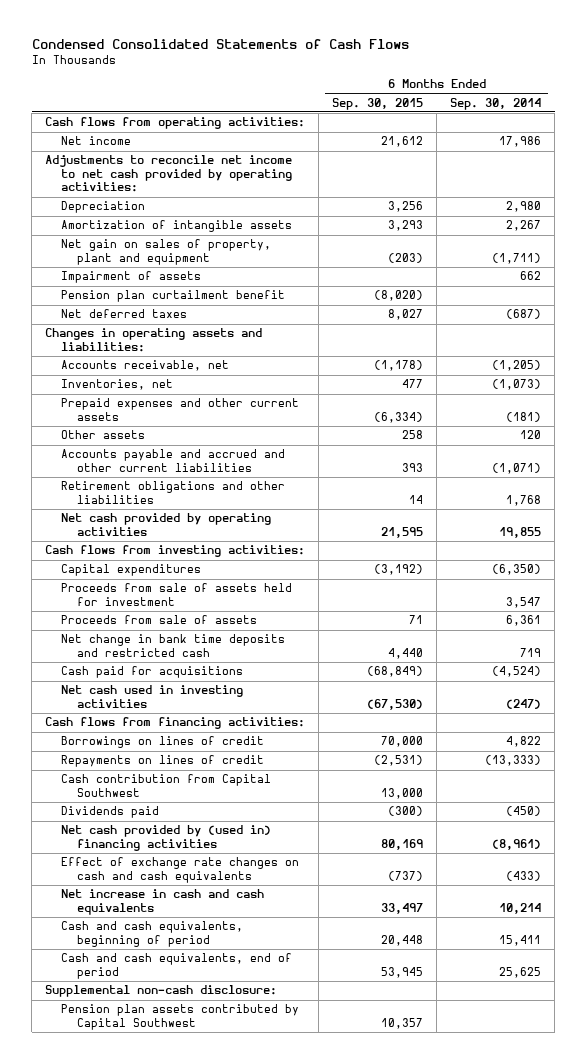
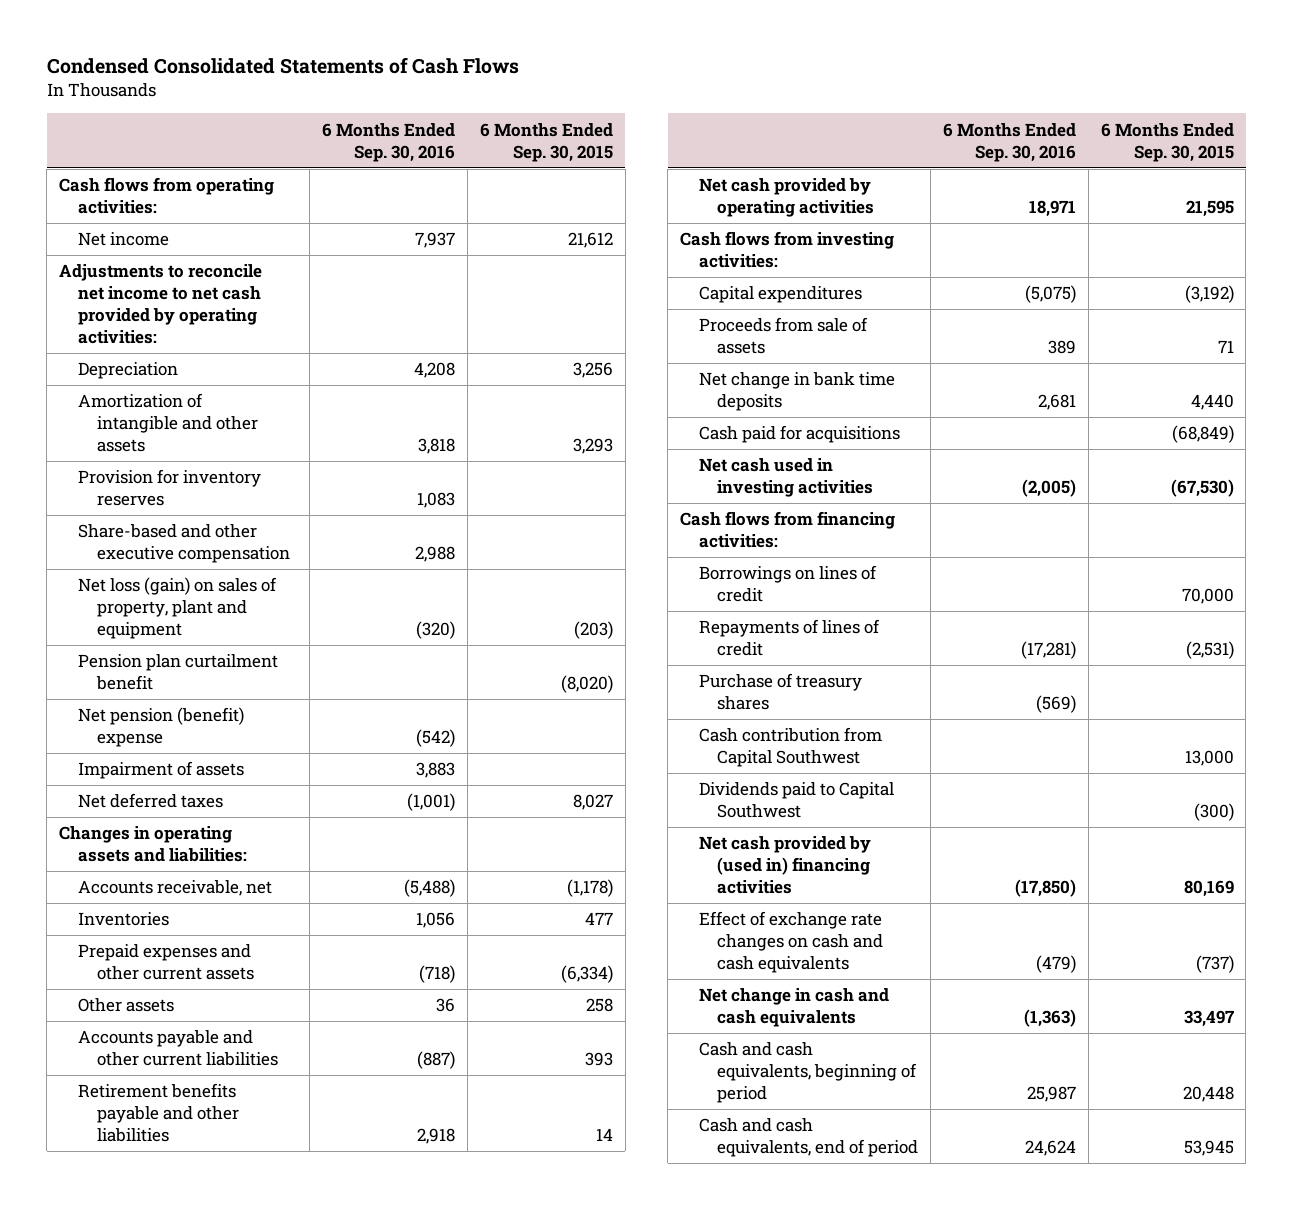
[450,97,542,110] Sep. 30, 2014 -> none
none -> [322,122,456,162] 6 Months Ended Sep. 30, 2016
[61,220,293,233] Amortization of intangible assets -> [77,393,258,453] Amortization of intangible and other assets
none -> [77,469,261,507] Provision for inventory reserves
none -> [77,524,290,564] Share-based and other executive compensation
[61,239,272,265] Net gain on sales of property, plant and equipment -> [77,577,277,640] Net loss (gain) on sales of property, plant and equipment
none -> [77,707,244,748] Net pension (benefit) expense
[61,271,202,284] Impairment of assets -> [77,761,244,780] Impairment of assets
[61,379,174,391] Inventories, net -> [77,912,169,927] Inventories
[61,449,286,472] Accounts payable and accrued and other current liabilities -> [77,1030,278,1067] Accounts payable and other current liabilities
[61,481,286,504] Retirement obligations and other liabilities -> [77,1083,239,1143] Retirement benefits payable and other liabilities
[61,583,293,606] Proceeds from sale of assets held for investment -> none
[61,634,286,657] Net change in bank time deposits and restricted cash -> [698,372,895,412] Net change in bank time deposits
[61,755,265,768] Repayments on lines of credit -> [698,619,880,657] Repayments of lines of credit
none -> [698,673,862,711] Purchase of treasury shares
[61,806,160,819] Dividends paid -> [698,782,894,819] Dividends paid to Capital Southwest
[61,889,265,915] Net increase in cash and cash equivalents -> [698,988,889,1028] Net change in cash and cash equivalents
[45,985,278,998] Supplemental non-cash disclosure: -> none
[61,1004,300,1030] Pension plan assets contributed by Capital Southwest -> none

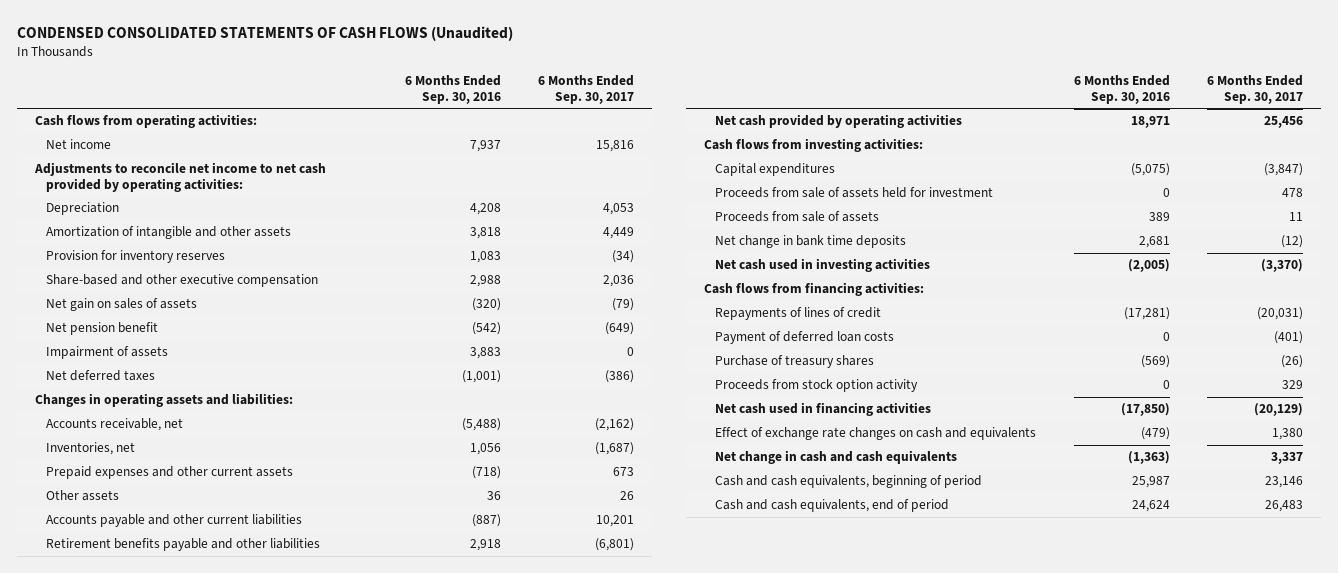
[46,57,519,75] Condensed Consolidated Statements of Cash Flows -> [16,25,513,41] CONDENSED CONSOLIDATED STATEMENTS OF CASH FLOWS (Unaudited)
[479,122,613,162] 6 Months Ended Sep. 30, 2015 -> none
none -> [537,75,634,104] 6 Months Ended Sep. 30, 2017
[77,654,278,691] Pension plan curtailment benefit -> none
[77,577,277,640] Net loss (gain) on sales of property, plant and equipment -> [46,298,198,312] Net gain on sales of assets
[77,707,244,748] Net pension (benefit) expense -> [46,322,159,336] Net pension benefit
[77,912,169,927] Inventories -> [46,442,136,456] Inventories, net
none -> [715,187,994,199] Proceeds from sale of assets held for investment
[698,425,900,444] Cash paid for acquisitions -> none
[698,565,877,603] Borrowings on lines of credit -> none
none -> [715,331,895,345] Payment of deferred loan costs
[698,727,882,768] Cash contribution from Capital Southwest -> none
[698,782,894,819] Dividends paid to Capital Southwest -> none
none -> [715,379,919,393] Proceeds from stock option activity
[698,836,871,895] Net cash provided by (used in) financing activities -> [715,402,932,417] Net cash used in financing activities
[698,911,884,974] Effect of exchange rate changes on cash and cash equivalents -> [715,427,1037,441] Effect of exchange rate changes on cash and equivalents

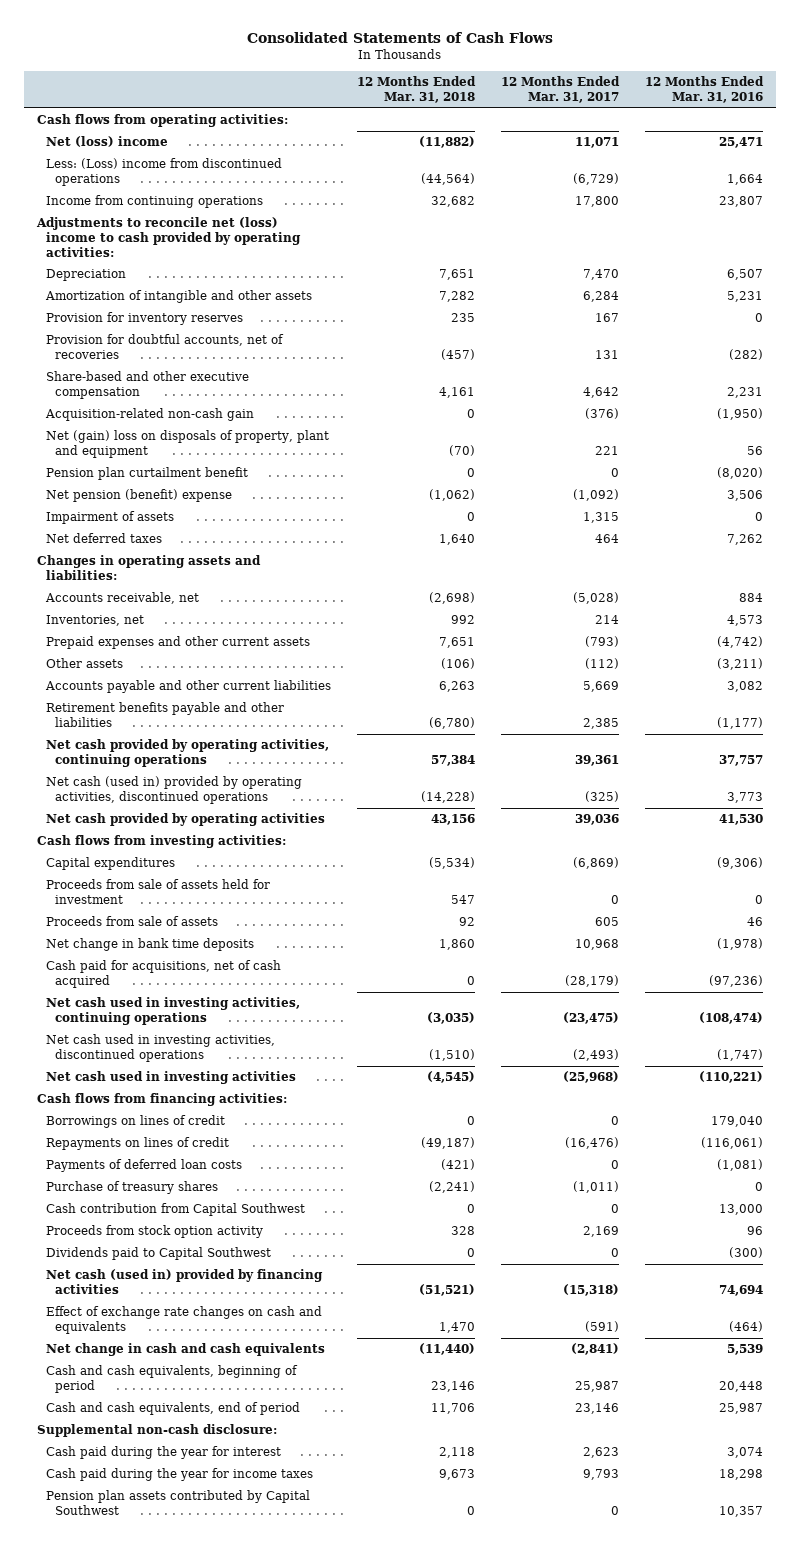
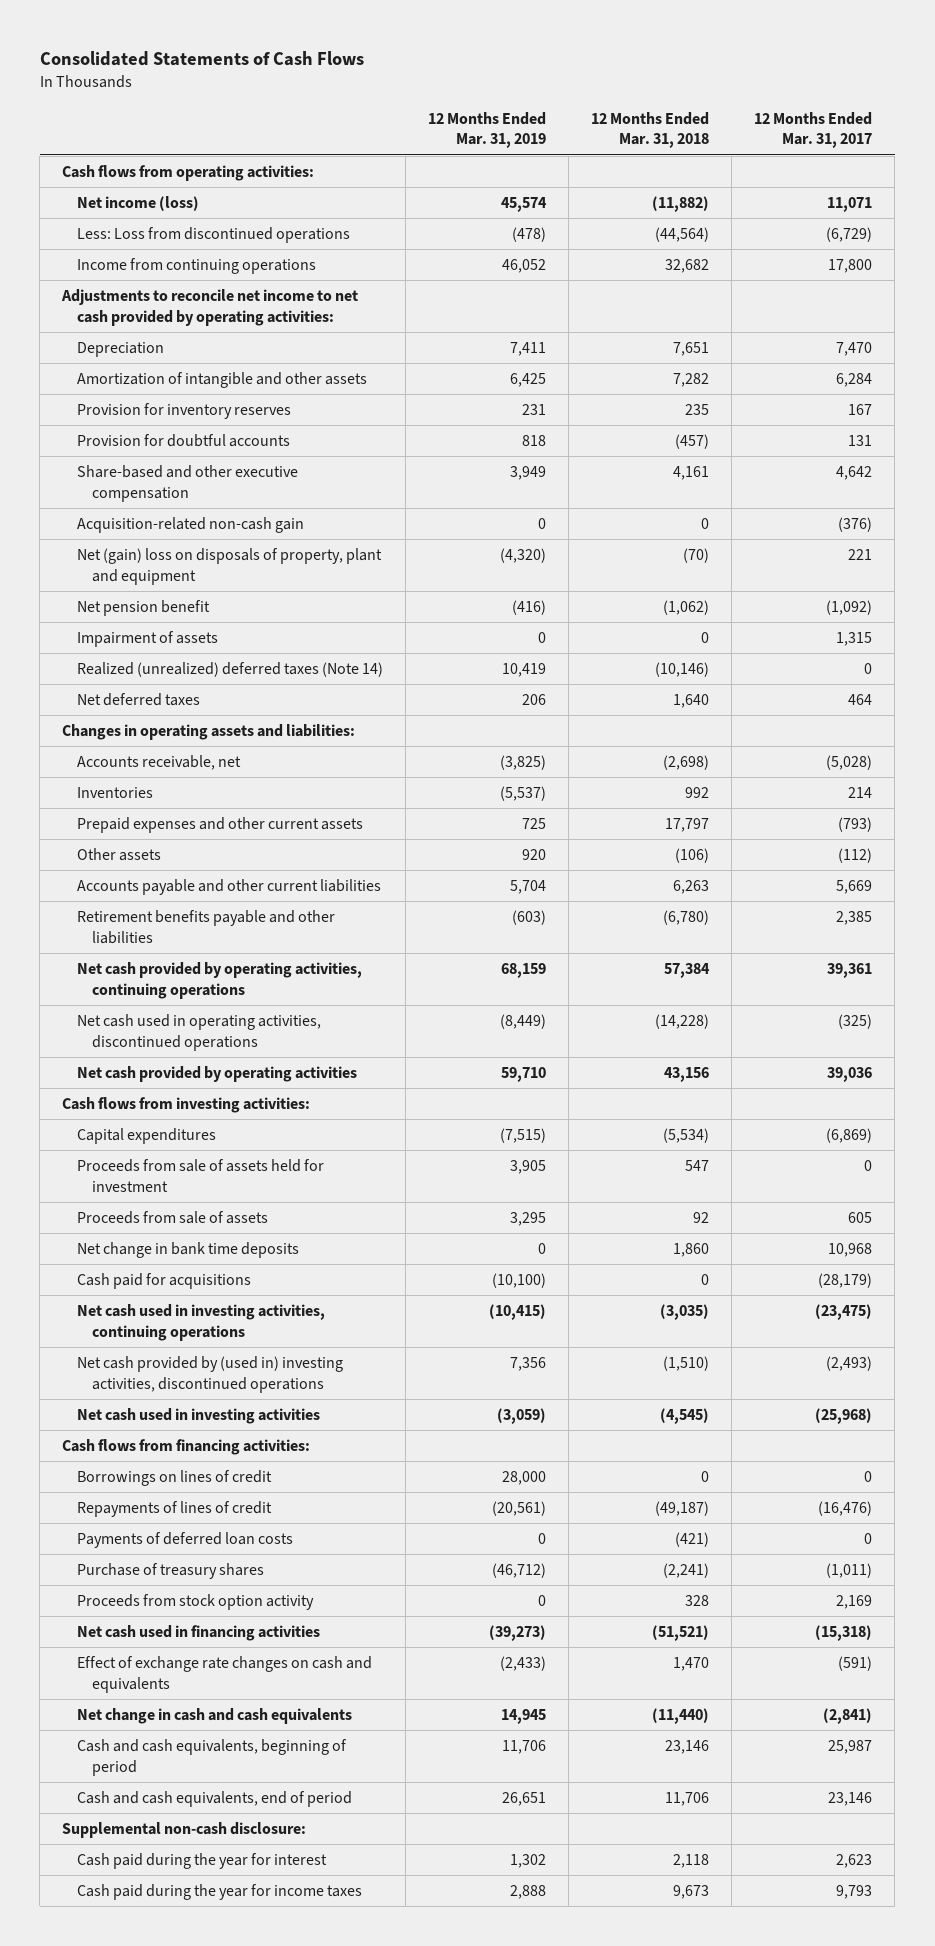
[645,76,765,104] 12 Months Ended Mar. 31, 2016 -> none
none -> [428,111,547,149] 12 Months Ended Mar. 31, 2019
[46,136,169,148] Net (loss) income -> [77,196,200,212] Net income (loss)
[46,158,283,186] Less: (Loss) income from discontinued operations -> [77,227,351,244] Less: Loss from discontinued operations
[36,217,302,257] Adjustments to reconcile net (loss) income to cash provided by operating activities: -> [61,289,359,326] Adjustments to reconcile net income to net cash provided by operating activities:
[46,334,285,359] Provision for doubtful accounts, net of recoveries -> [77,434,291,448] Provision for doubtful accounts
[46,467,249,481] Pension plan curtailment benefit -> none
[46,489,233,503] Net pension (benefit) expense -> [77,600,211,617] Net pension benefit
none -> [77,662,384,678] Realized (unrealized) deferred taxes (Note 14)
[46,615,145,627] Inventories, net -> [77,787,154,799] Inventories
[439,637,476,649] 7,651 -> [665,818,710,833] 17,797
[46,776,303,804] Net cash (used in) provided by operating activities, discontinued operations -> [77,1014,322,1051] Net cash used in operating activities, discontinued operations
[46,960,282,988] Cash paid for acquisitions, net of cash acquired -> [77,1273,252,1290] Cash paid for acquisitions
[46,1034,276,1062] Net cash used in investing activities, discontinued operations -> [77,1356,344,1393] Net cash provided by (used in) investing activities, discontinued operations
[46,1137,230,1151] Repayments on lines of credit -> [77,1501,273,1518] Repayments of lines of credit
[46,1203,306,1217] Cash contribution from Capital Southwest -> none
[46,1247,272,1261] Dividends paid to Capital Southwest -> none
[46,1269,324,1294] Net cash (used in) provided by financing activities -> [77,1625,321,1642] Net cash used in financing activities
[46,1490,311,1515] Pension plan assets contributed by Capital Southwest -> none

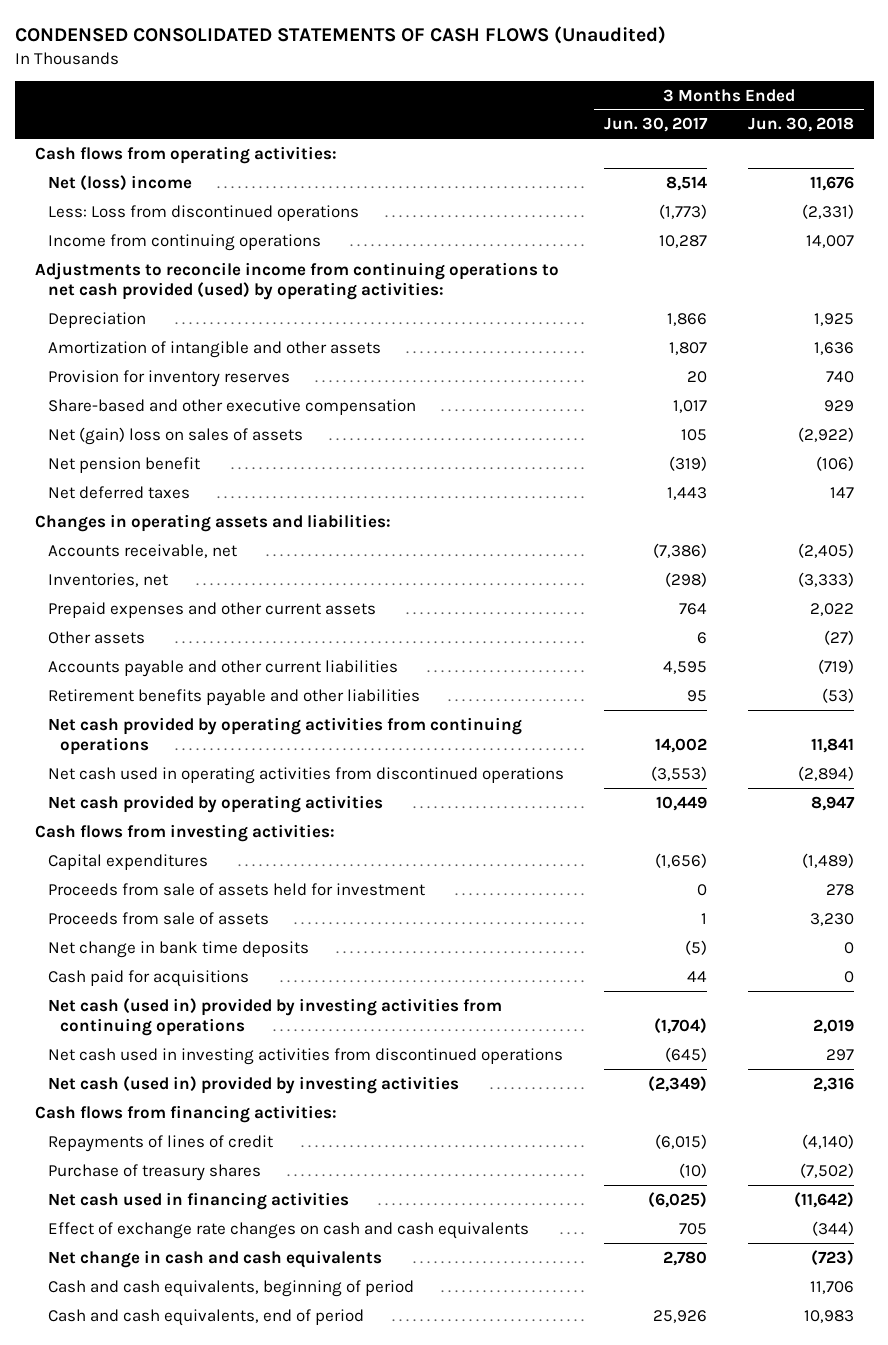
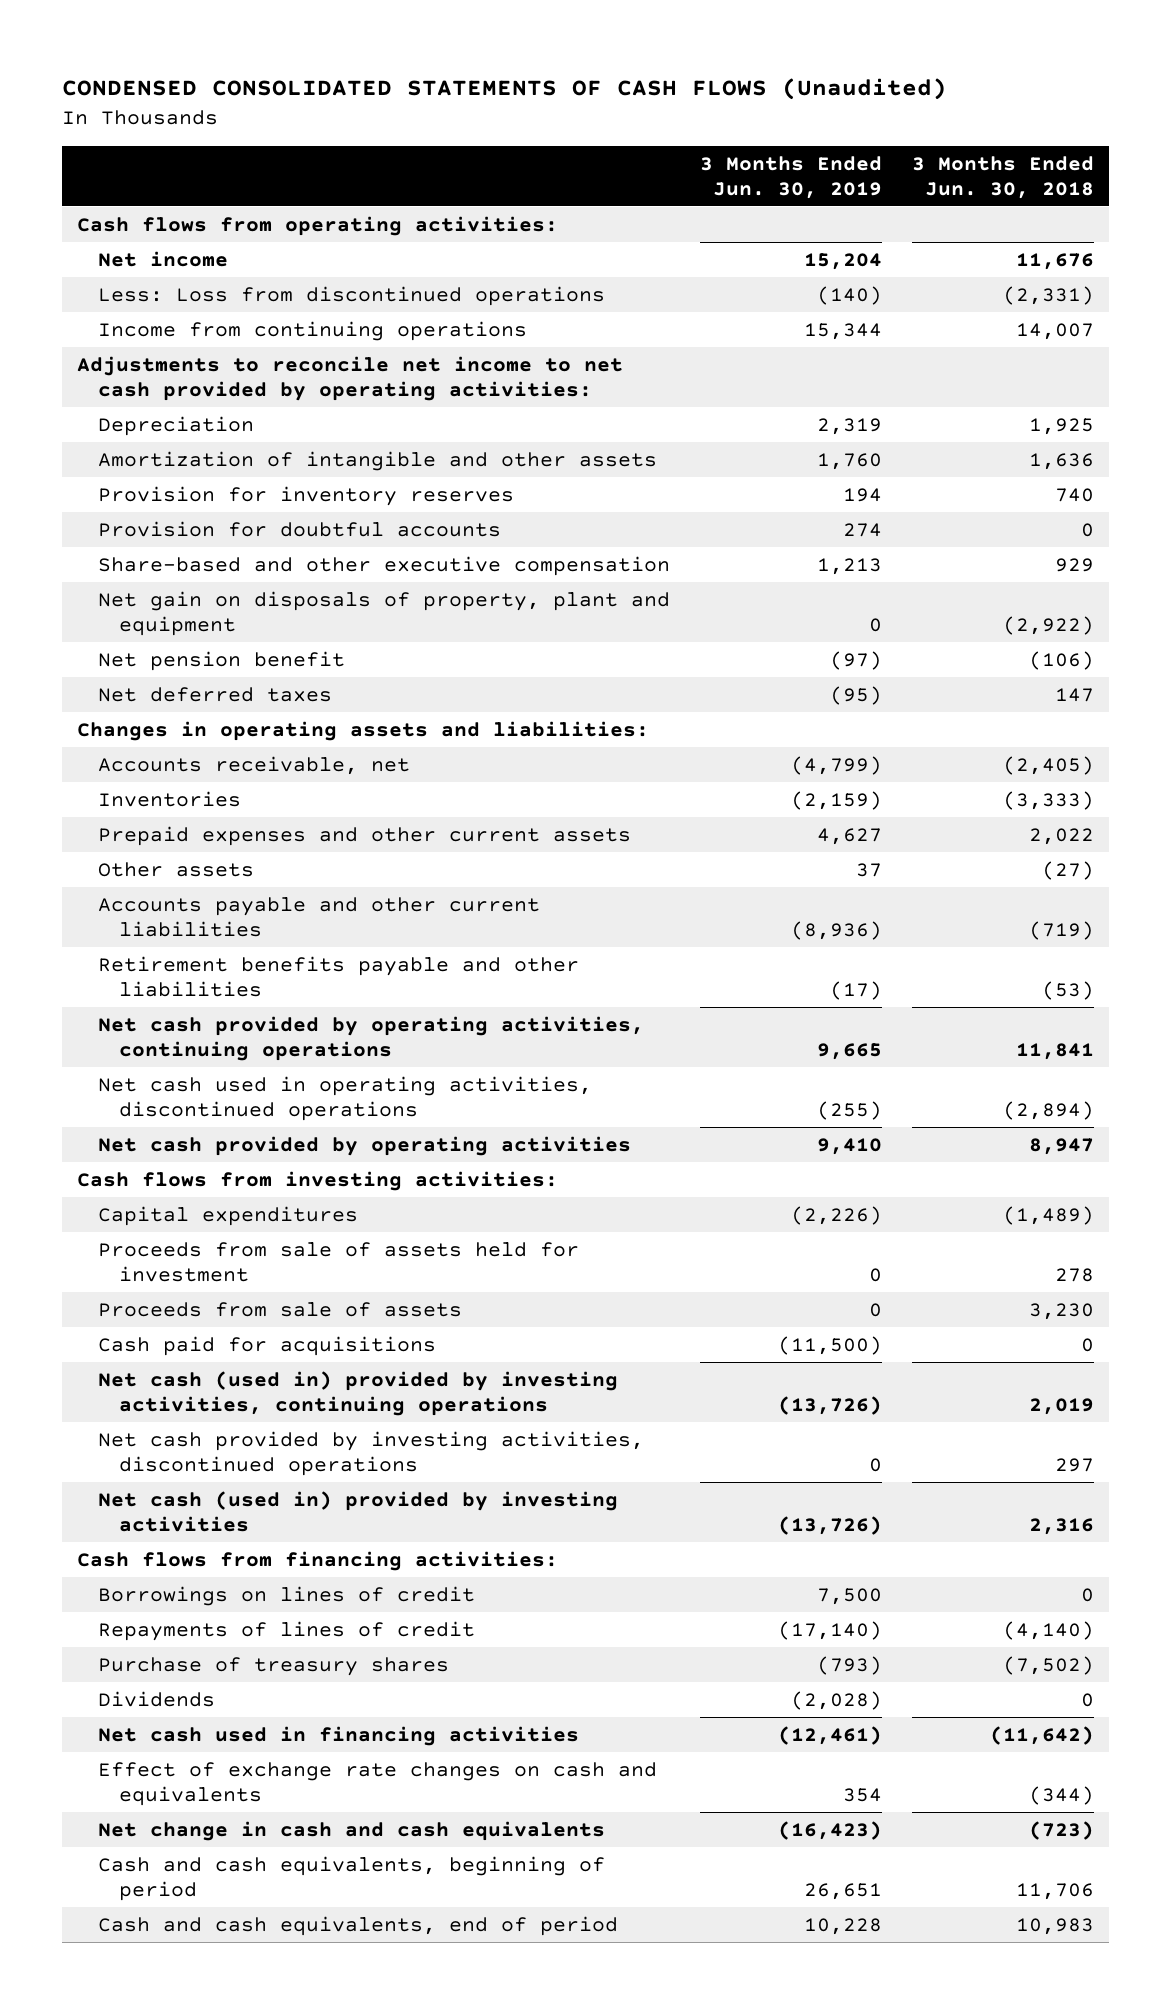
[604,117,709,133] Jun. 30, 2017 -> none
none -> [700,155,883,199] 3 Months Ended Jun. 30, 2019
[47,174,192,191] Net (loss) income -> [97,250,228,267] Net income
[34,261,559,301] Adjustments to reconcile income from continuing operations to net cash provided (used) by operating activities: -> [77,355,624,401] Adjustments to reconcile net income to net cash provided by operating activities:
none -> [97,520,501,537] Provision for doubtful accounts
[47,426,303,445] Net (gain) loss on sales of assets -> [97,590,670,636] Net gain on disposals of property, plant and equipment
[47,572,168,587] Inventories, net -> [97,790,241,807] Inventories
[47,716,522,756] Net cash provided by operating activities from continuing operations -> [97,1015,644,1061] Net cash provided by operating activities, continuing operations
[47,766,564,784] Net cash used in operating activities from discontinued operations -> [97,1075,592,1121] Net cash used in operating activities, discontinued operations
[47,940,309,958] Net change in bank time deposits -> none
[47,997,502,1037] Net cash (used in) provided by investing activities from continuing operations -> [97,1370,618,1416] Net cash (used in) provided by investing activities, continuing operations
[47,1047,563,1065] Net cash used in investing activities from discontinued operations -> [97,1430,644,1476] Net cash provided by investing activities, discontinued operations
none -> [97,1585,475,1606] Borrowings on lines of credit
none -> [97,1690,215,1707] Dividends
[47,1221,529,1239] Effect of exchange rate changes on cash and cash equivalents -> [97,1761,657,1806] Effect of exchange rate changes on cash and equivalents

